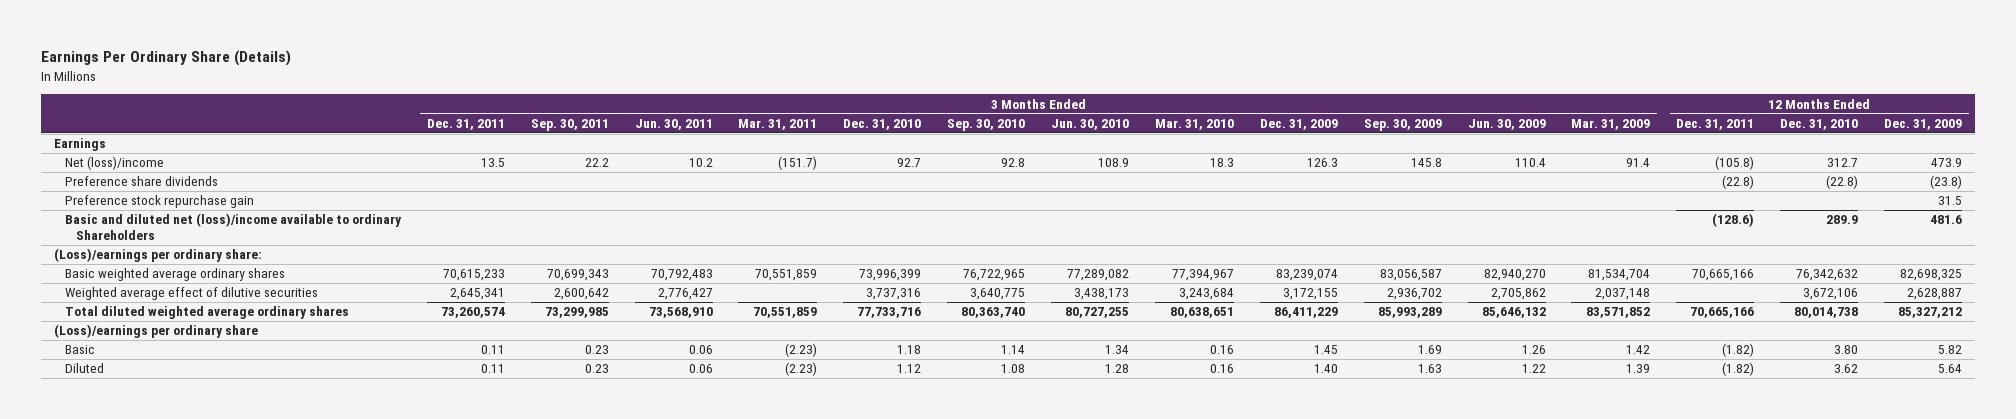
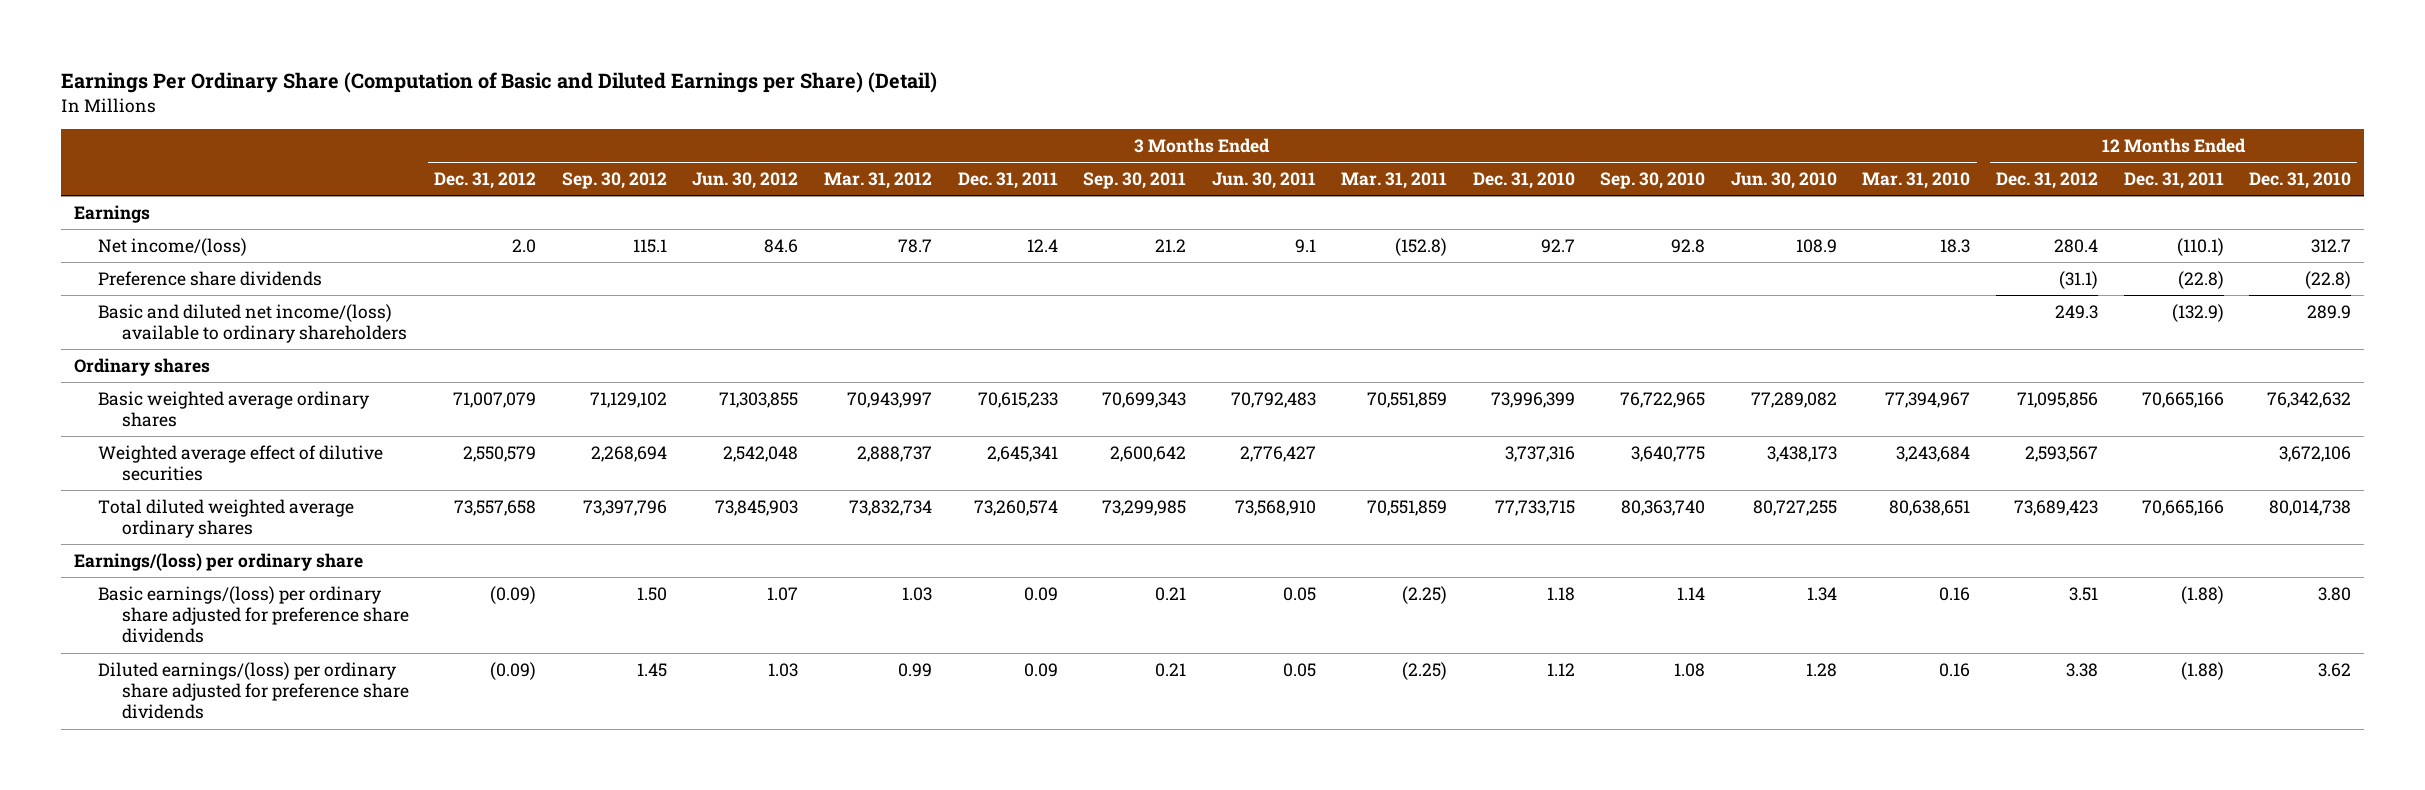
[41,50,292,67] Earnings Per Ordinary Share (Details) -> [60,72,937,94] Earnings Per Ordinary Share (Computation of Basic and Diluted Earnings per Share) (Detail)
[1259,118,1338,130] Dec. 31, 2009 -> none
[1363,118,1442,131] Sep. 30, 2009 -> none
[1467,118,1546,130] Jun. 30, 2009 -> none
[1571,118,1651,130] Mar. 31, 2009 -> none
[1884,118,1963,130] Dec. 31, 2009 -> none
none -> [434,172,537,190] Dec. 31, 2012
none -> [561,172,667,190] Sep. 30, 2012
none -> [692,172,799,190] Jun. 30, 2012
none -> [823,172,932,190] Mar. 31, 2012
none -> [1995,172,2098,190] Dec. 31, 2012
[64,156,164,171] Net (loss)/income -> [97,237,247,256] Net income/(loss)
[480,158,505,168] 13.5 -> [1026,238,1058,252] 12.4
[584,158,609,168] 22.2 -> [1155,238,1187,252] 21.2
[688,158,713,168] 10.2 -> [1294,238,1316,253] 9.1
[778,156,818,171] (151.7) -> [1395,237,1448,256] (152.8)
[1715,156,1755,171] (105.8) -> [2176,237,2224,256] (110.1)
[64,195,254,209] Preference stock repurchase gain -> none
[64,213,402,241] Basic and diluted net (loss)/income available to ordinary Shareholders -> [97,303,407,344] Basic and diluted net income/(loss) available to ordinary shareholders
[1712,213,1755,228] (128.6) -> [2171,303,2224,322] (132.9)
[54,248,263,263] (Loss)/earnings per ordinary share: -> [73,357,210,376] Ordinary shares
[64,345,95,355] Basic -> none
[64,363,104,374] Diluted -> none
[857,307,922,319] 77,733,716 -> [1494,499,1575,516] 77,733,715
[54,324,259,339] (Loss)/earnings per ordinary share -> [73,552,363,571] Earnings/(loss) per ordinary share
none -> [97,585,409,644] Basic earnings/(loss) per ordinary share adjusted for preference share dividends
none -> [97,661,409,720] Diluted earnings/(loss) per ordinary share adjusted for preference share dividends

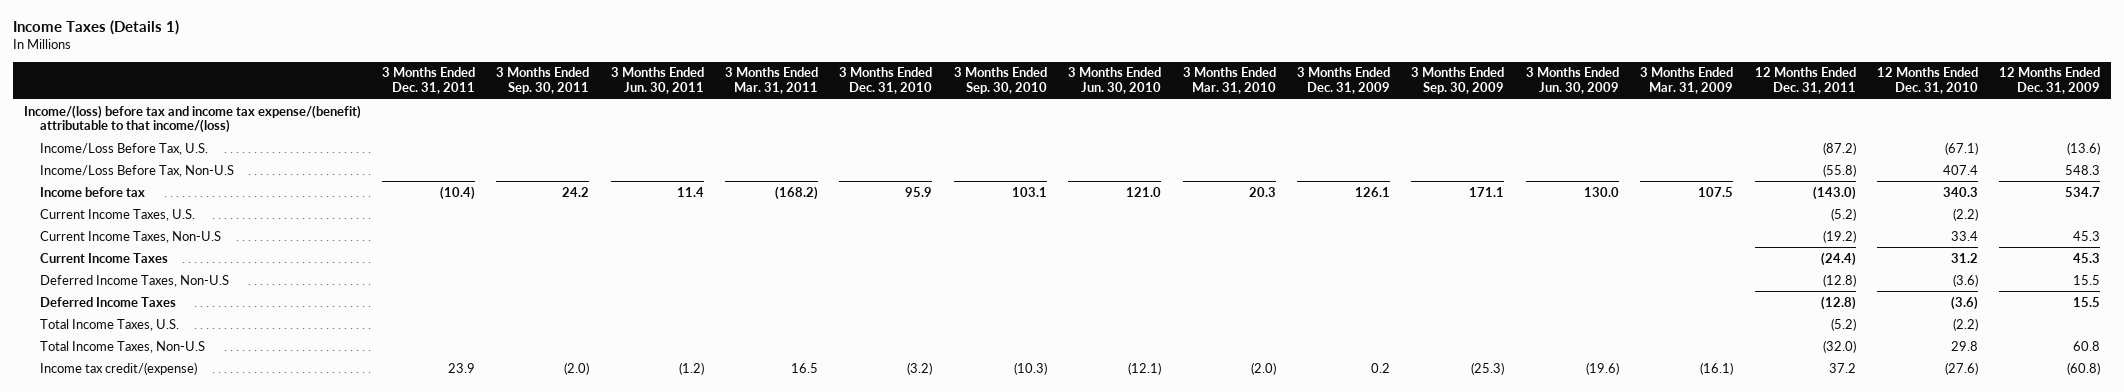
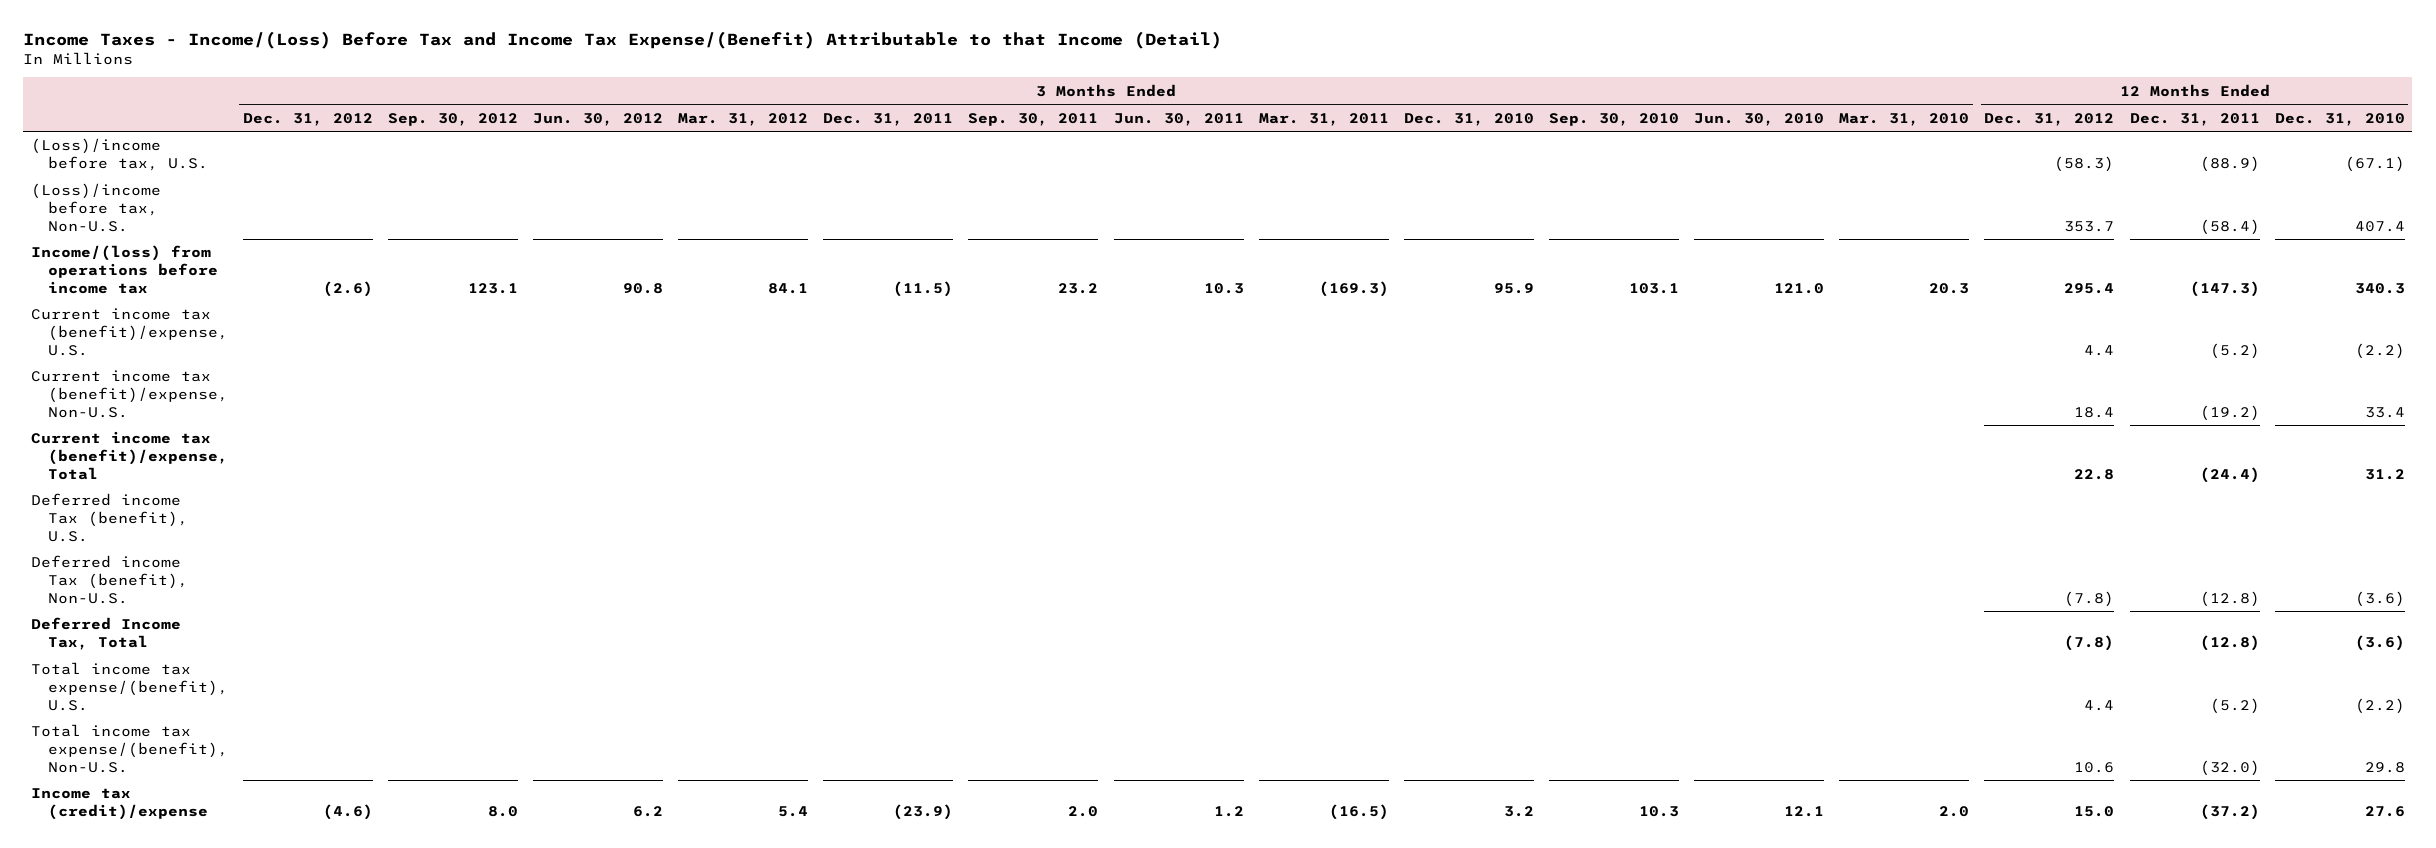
[12,20,179,36] Income Taxes (Details 1) -> [23,30,1223,49] Income Taxes - Income/(Loss) Before Tax and Income Tax Expense/(Benefit) Attributable to that Income (Detail)
[1297,67,1391,95] 3 Months Ended Dec. 31, 2009 -> none
[1411,67,1505,95] 3 Months Ended Sep. 30, 2009 -> none
[1525,67,1619,95] 3 Months Ended Jun. 30, 2009 -> none
[1640,67,1734,95] 3 Months Ended Mar. 31, 2009 -> none
[1999,67,2101,95] 12 Months Ended Dec. 31, 2009 -> none
none -> [242,112,373,126] Dec. 31, 2012
none -> [387,112,518,126] Sep. 30, 2012
none -> [533,112,664,126] Jun. 30, 2012
none -> [678,112,809,126] Mar. 31, 2012
none -> [1984,112,2115,126] Dec. 31, 2012
[23,104,361,134] Income/(loss) before tax and income tax expense/(benefit) attributable to that income/(loss) -> none
[40,142,209,155] Income/Loss Before Tax, U.S. -> [31,138,208,171] (Loss)/income before tax, U.S.
[1822,141,1856,155] (87.2) -> [2199,155,2260,172] (88.9)
[40,164,235,177] Income/Loss Before Tax, Non-U.S -> [31,183,162,232] (Loss)/income before tax, Non-U.S.
[1822,163,1856,177] (55.8) -> [2199,218,2260,235] (58.4)
[40,186,146,197] Income before tax -> [31,245,218,294] Income/(loss) from operations before income tax
[439,185,475,200] (10.4) -> [893,280,954,297] (11.5)
[562,186,590,197] 24.2 -> [1058,282,1099,294] 23.2
[676,186,704,197] 11.4 -> [1203,282,1244,294] 10.3
[775,185,819,200] (168.2) -> [1318,280,1389,297] (169.3)
[1812,185,1856,200] (143.0) -> [2189,280,2260,297] (147.3)
[40,208,196,221] Current Income Taxes, U.S. -> [31,308,228,356] Current income tax (benefit)/expense, U.S.
[40,230,222,243] Current Income Taxes, Non-U.S -> [31,370,228,418] Current income tax (benefit)/expense, Non-U.S.
[40,252,169,263] Current Income Taxes -> [31,431,228,480] Current income tax (benefit)/expense, Total
none -> [31,493,188,542] Deferred income Tax (benefit), U.S.
[40,274,230,287] Deferred Income Taxes, Non-U.S -> [31,555,188,604] Deferred income Tax (benefit), Non-U.S.
[40,296,177,307] Deferred Income Taxes -> [31,617,182,650] Deferred Income Tax, Total
[40,318,180,331] Total Income Taxes, U.S. -> [31,662,228,711] Total income tax expense/(benefit), U.S.
[40,340,206,353] Total Income Taxes, Non-U.S -> [31,724,228,773] Total income tax expense/(benefit), Non-U.S.
[40,361,198,375] Income tax credit/(expense) -> [31,788,208,820] Income tax (credit)/expense
[447,362,475,373] 23.9 -> [893,803,954,820] (23.9)
[564,361,590,375] (2.0) -> [1068,805,1099,817] 2.0
[678,361,704,375] (1.2) -> [1213,805,1244,817] 1.2
[791,362,819,373] 16.5 -> [1328,803,1389,820] (16.5)
[907,361,933,375] (3.2) -> [1503,805,1534,817] 3.2
[1013,361,1047,375] (10.3) -> [1638,805,1679,817] 10.3
[1128,361,1162,375] (12.1) -> [1784,805,1825,817] 12.1
[1250,361,1276,375] (2.0) -> [1939,805,1970,817] 2.0
[1828,362,1856,373] 37.2 -> [2199,803,2260,820] (37.2)
[1944,361,1978,375] (27.6) -> [2364,805,2405,817] 27.6

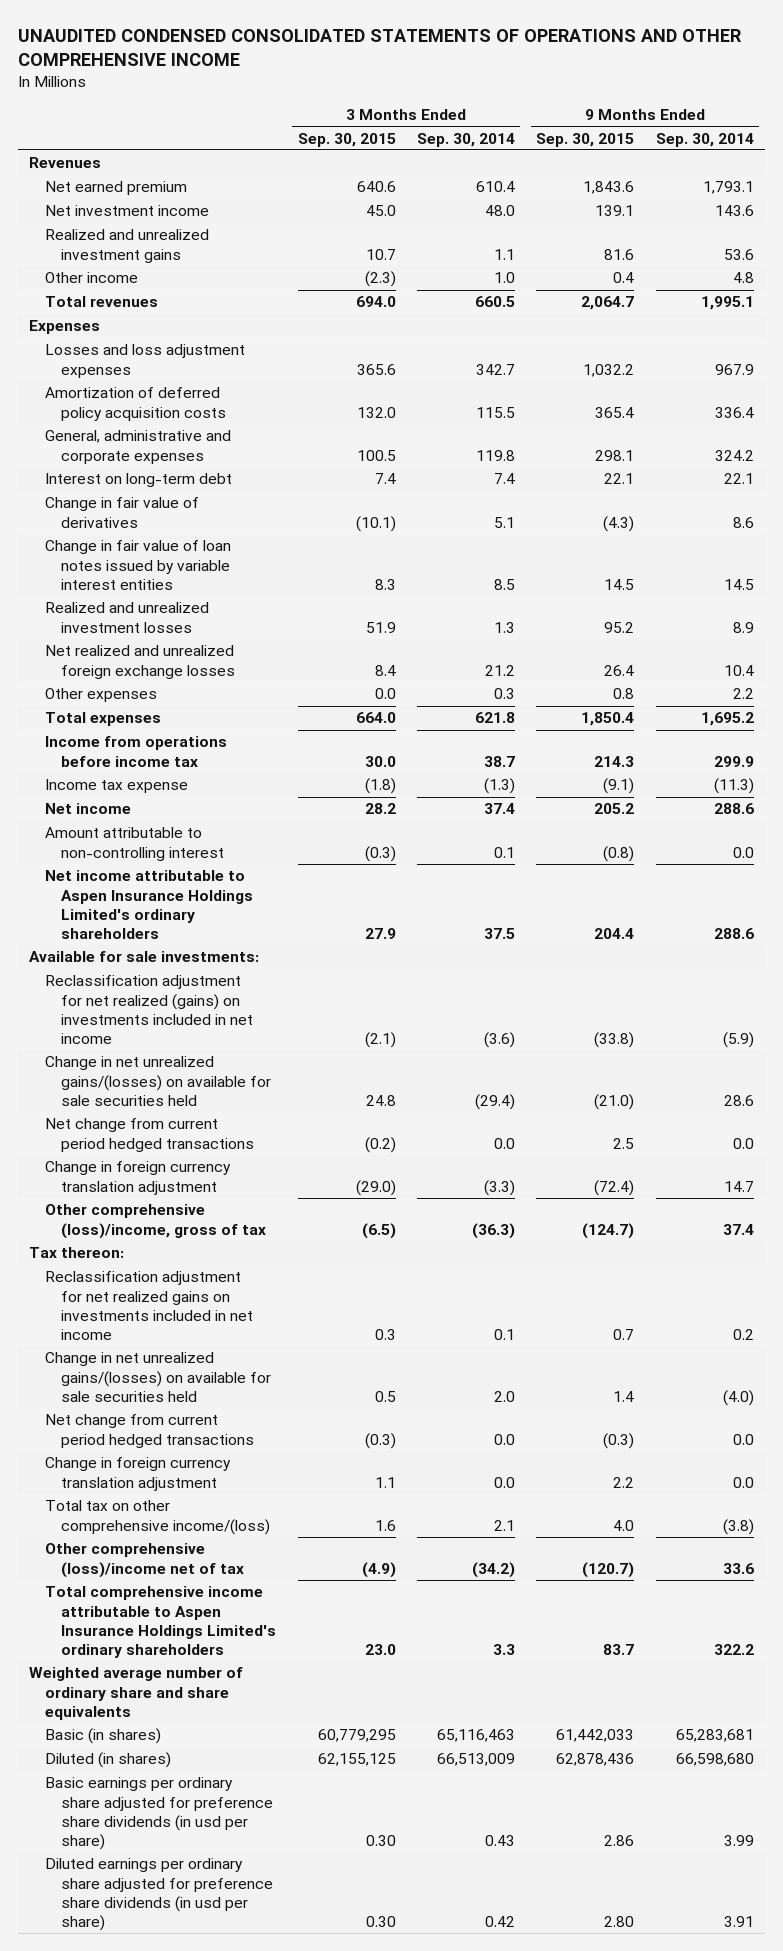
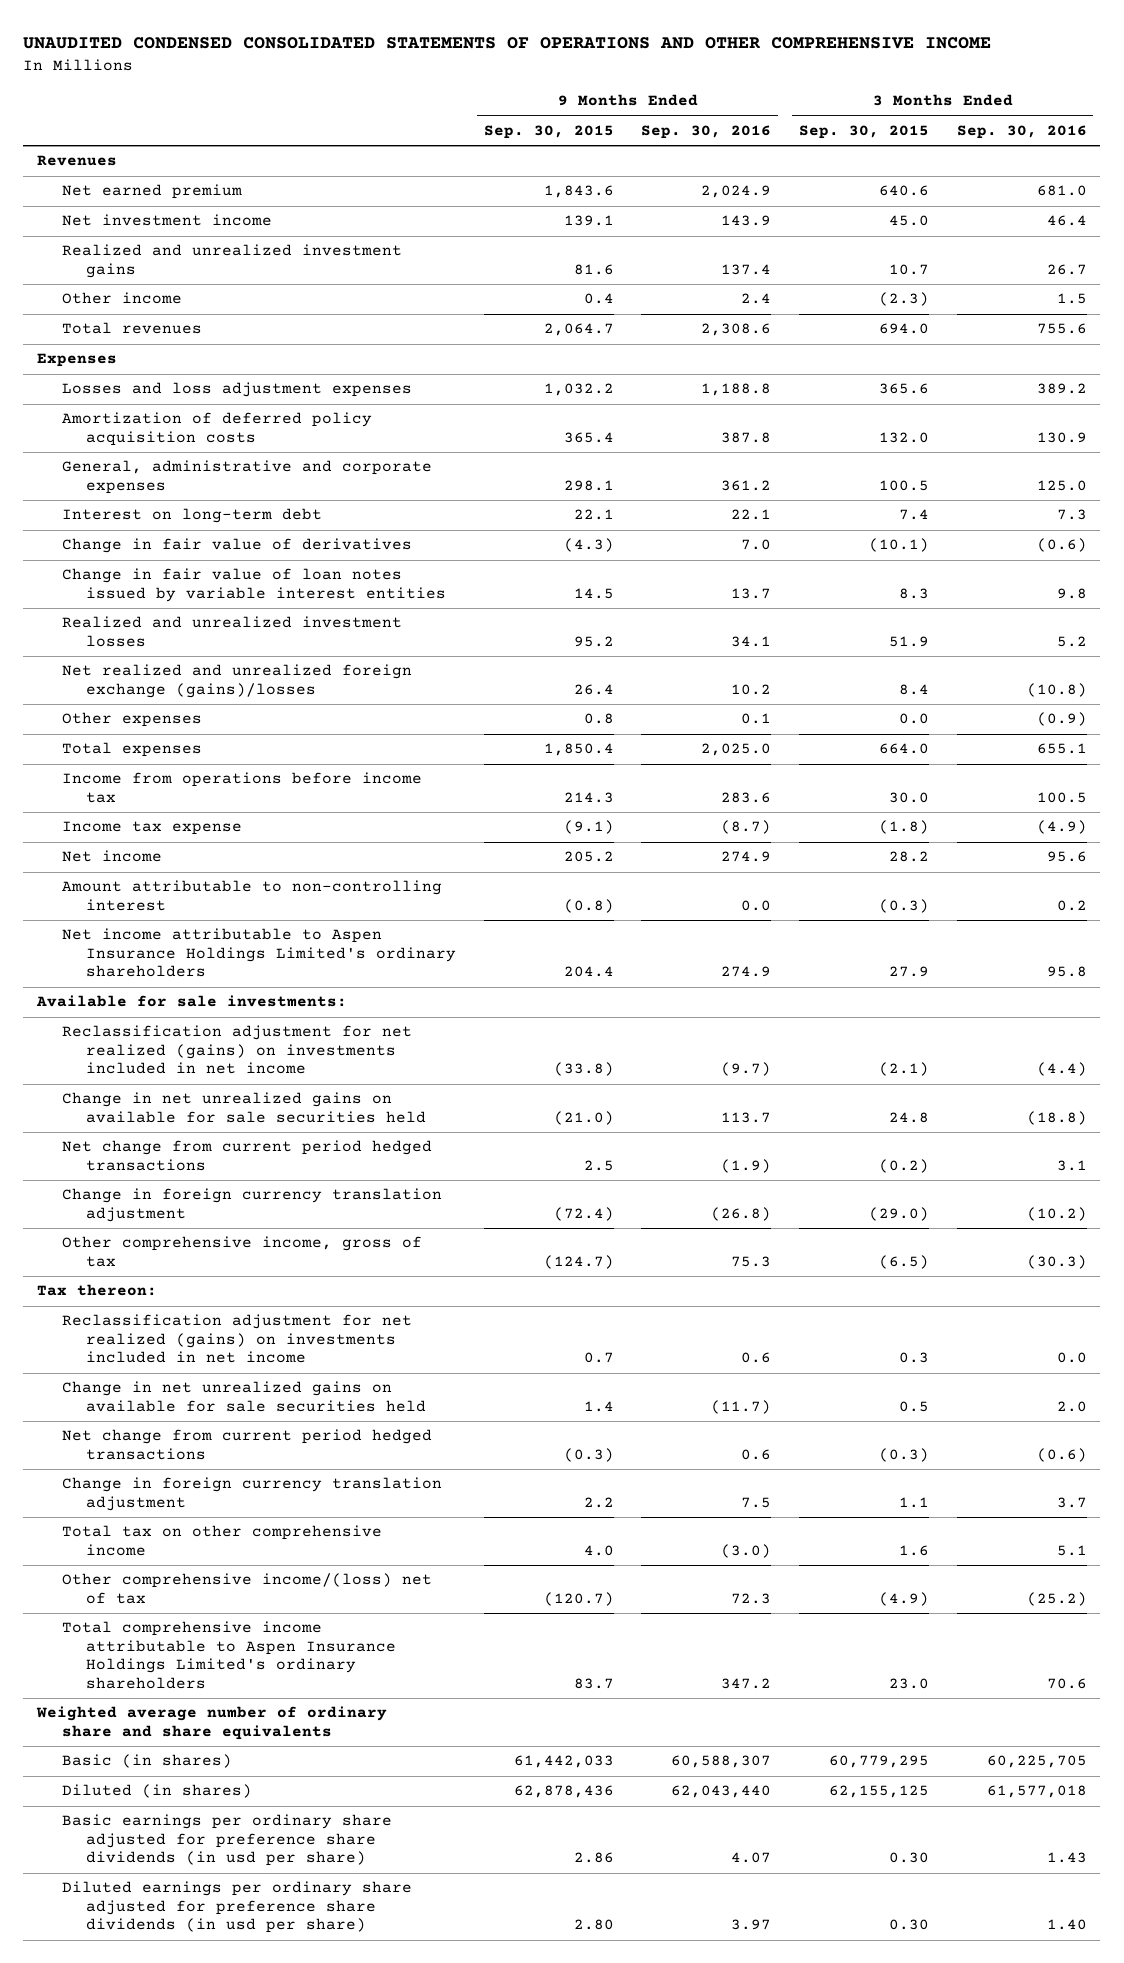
[416,132,515,147] Sep. 30, 2014 -> none
[655,132,754,147] Sep. 30, 2014 -> none
none -> [641,124,772,139] Sep. 30, 2016
none -> [956,124,1087,139] Sep. 30, 2016
[44,645,236,679] Net realized and unrealized foreign exchange losses -> [61,664,412,698] Net realized and unrealized foreign exchange (gains)/losses
[44,1056,272,1106] Change in net unrealized gains/(losses) on available for sale securities held -> [61,1092,427,1123] Change in net unrealized gains on available for sale securities held
[44,1204,267,1239] Other comprehensive (loss)/income, gross of tax -> [61,1236,422,1267] Other comprehensive income, gross of tax
[44,1271,254,1340] Reclassification adjustment for net realized gains on investments included in net income -> [61,1314,412,1364] Reclassification adjustment for net realized (gains) on investments included in net income
[44,1352,272,1402] Change in net unrealized gains/(losses) on available for sale securities held -> [61,1381,427,1412] Change in net unrealized gains on available for sale securities held
[44,1500,271,1535] Total tax on other comprehensive income/(loss) -> [61,1525,382,1556] Total tax on other comprehensive income
[44,1543,245,1578] Other comprehensive (loss)/income net of tax -> [61,1573,432,1604] Other comprehensive income/(loss) net of tax

